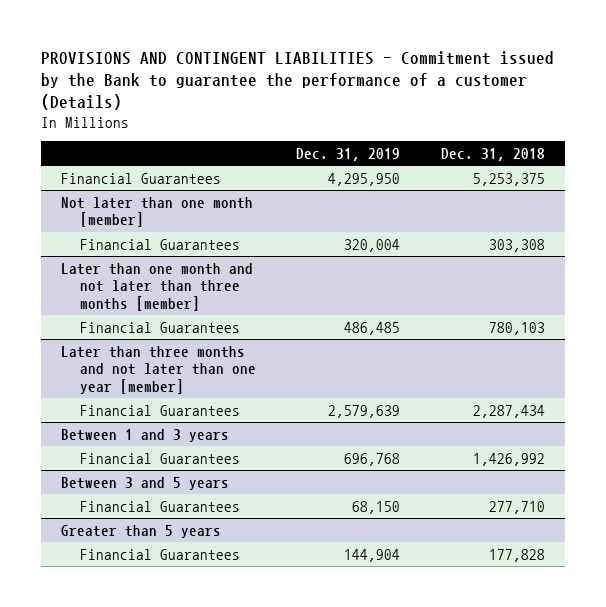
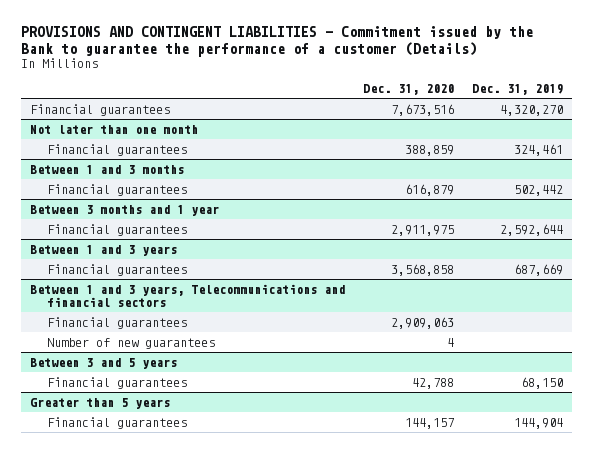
[440,147,545,161] Dec. 31, 2018 -> none
none -> [362,84,454,96] Dec. 31, 2020
[60,172,221,184] Financial Guarantees -> [29,103,170,116] Financial guarantees
[328,172,401,186] 4,295,950 -> [499,104,563,116] 4,320,270
[60,196,253,228] Not later than one month [member] -> [29,124,198,134] Not later than one month
[79,238,240,250] Financial Guarantees -> [46,143,187,156] Financial guarantees
[344,238,401,252] 320,004 -> [513,143,563,156] 324,461
[60,262,253,311] Later than one month and not later than three months [member] -> [29,164,184,174] Between 1 and 3 months
[79,321,240,333] Financial Guarantees -> [46,183,187,196] Financial guarantees
[344,321,401,335] 486,485 -> [513,184,563,196] 502,442
[60,345,256,394] Later than three months and not later than one year [member] -> [29,204,219,216] Between 3 months and 1 year
[79,404,240,416] Financial Guarantees -> [46,223,187,236] Financial guarantees
[328,404,401,418] 2,579,639 -> [499,223,563,236] 2,592,644
[79,452,240,464] Financial Guarantees -> [46,263,187,276] Financial guarantees
[344,452,401,466] 696,768 -> [513,263,563,276] 687,669
none -> [29,283,345,307] Between 1 and 3 years, Telecommunications and financial sectors
none -> [46,316,187,329] Financial guarantees
none -> [46,337,215,349] Number of new guarantees
[79,500,240,512] Financial Guarantees -> [46,376,187,389] Financial guarantees
[79,548,240,560] Financial Guarantees -> [46,416,187,429] Financial guarantees

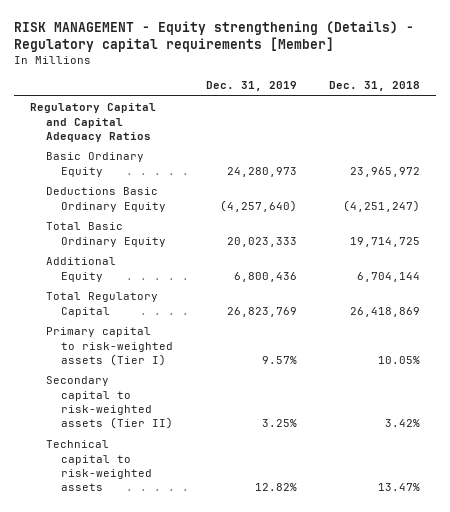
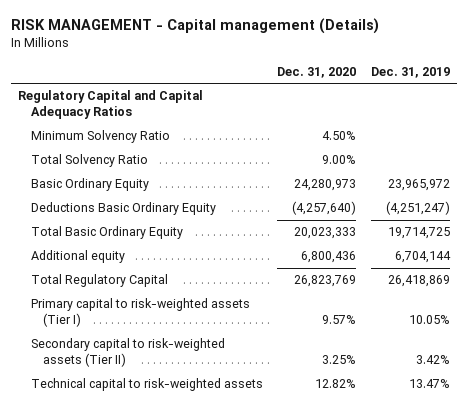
[14,20,415,52] RISK MANAGEMENT - Equity strengthening (Details) - Regulatory capital requirements [Member] -> [10,17,379,34] RISK MANAGEMENT - Capital management (Details)
[328,81,420,92] Dec. 31, 2018 -> none
none -> [277,66,357,78] Dec. 31, 2020
none -> [30,130,170,144] Minimum Solvency Ratio
none -> [30,154,148,168] Total Solvency Ratio
[226,166,297,177] 24,280,973 -> [387,179,450,192] 23,965,972
[219,199,297,212] (4,257,640) -> [385,201,450,216] (4,251,247)
[226,236,297,247] 20,023,333 -> [387,227,450,240] 19,714,725
[45,257,116,282] Additional Equity -> [30,250,125,264] Additional equity
[233,271,297,282] 6,800,436 -> [394,251,451,264] 6,704,144
[226,306,297,317] 26,823,769 -> [387,275,450,288] 26,418,869
[261,356,297,365] 9.57% -> [408,314,450,324] 10.05%
[261,419,297,428] 3.25% -> [415,354,450,364] 3.42%
[254,483,297,492] 12.82% -> [408,379,450,389] 13.47%

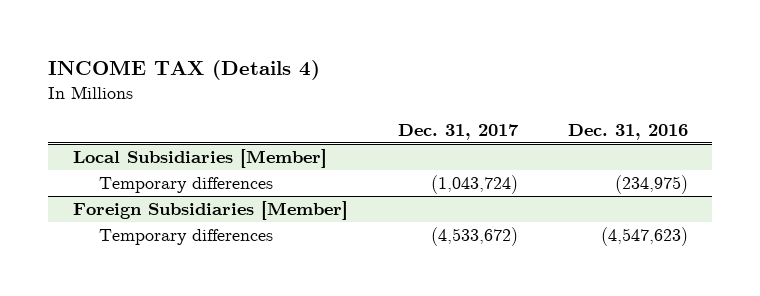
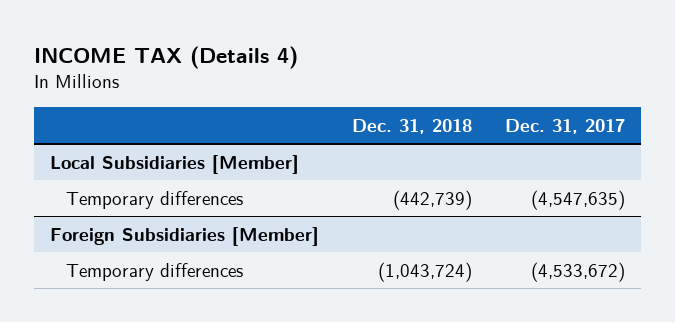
[567,123,688,140] Dec. 31, 2016 -> none
none -> [352,118,473,134] Dec. 31, 2018
[430,175,518,195] (1,043,724) -> [531,189,626,210] (4,547,635)

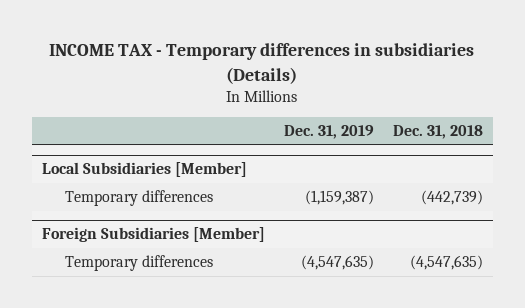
[33,46,298,70] INCOME TAX (Details 4) -> [49,43,475,84] INCOME TAX - Temporary differences in subsidiaries (Details)
[505,118,626,134] Dec. 31, 2017 -> none
none -> [283,125,374,140] Dec. 31, 2019
[378,261,473,282] (1,043,724) -> [410,255,484,271] (4,547,635)

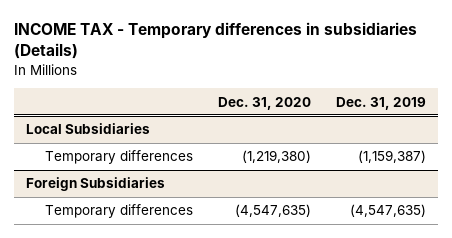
[393,125,484,140] Dec. 31, 2018 -> none
none -> [218,96,312,110] Dec. 31, 2020
[41,162,247,178] Local Subsidiaries [Member] -> [26,123,151,135] Local Subsidiaries
[41,227,265,243] Foreign Subsidiaries [Member] -> [26,177,166,192] Foreign Subsidiaries

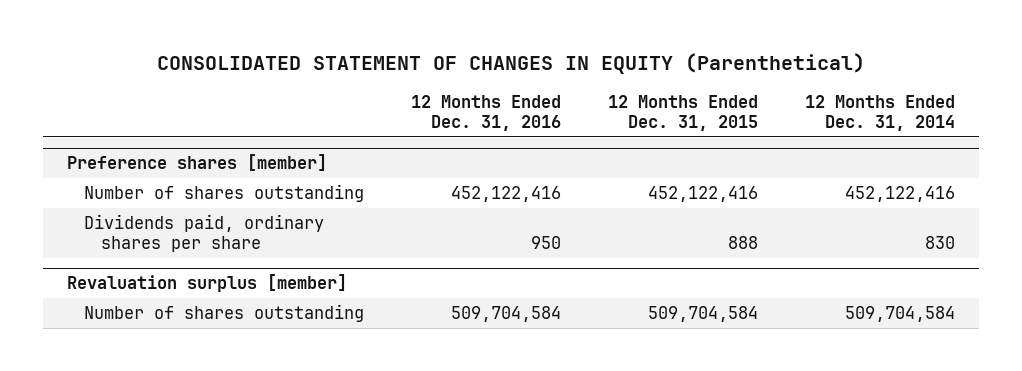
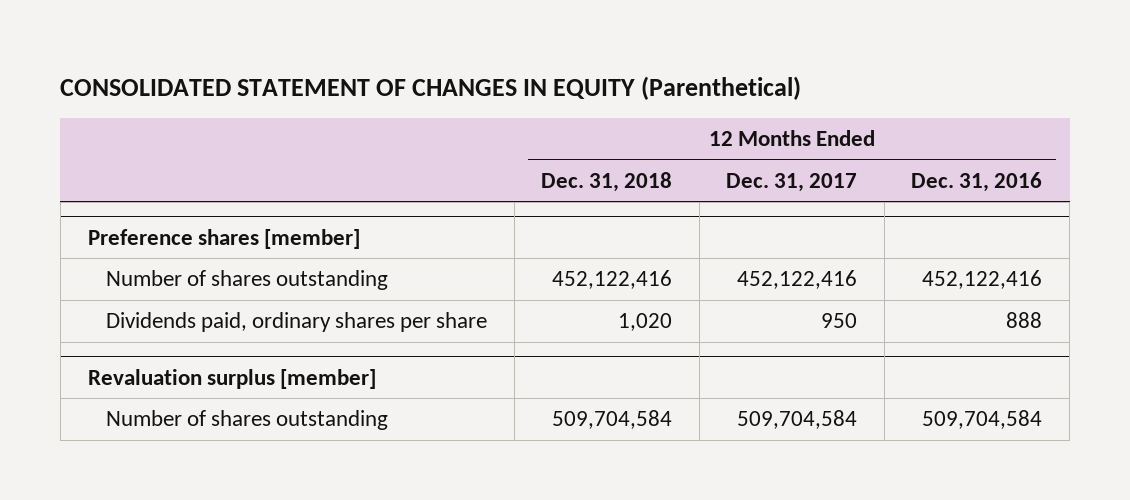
[608,94,759,131] 12 Months Ended Dec. 31, 2015 -> none
[805,94,956,131] 12 Months Ended Dec. 31, 2014 -> none
none -> [541,171,673,192] Dec. 31, 2018
none -> [726,172,858,192] Dec. 31, 2017
[530,236,561,250] 950 -> [1006,312,1043,329] 888

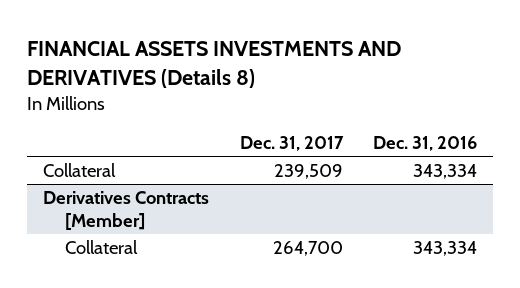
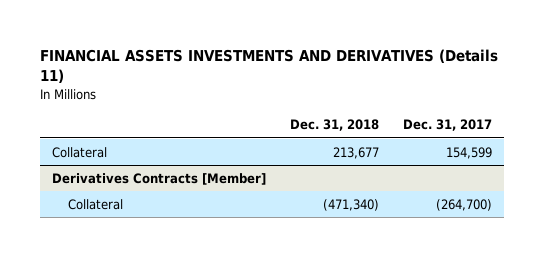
[27,41,402,89] FINANCIAL ASSETS INVESTMENTS AND DERIVATIVES (Details 8) -> [40,48,499,83] FINANCIAL ASSETS INVESTMENTS AND DERIVATIVES (Details 11)
[373,135,478,151] Dec. 31, 2016 -> none
none -> [290,119,380,132] Dec. 31, 2018
[273,164,343,180] 239,509 -> [445,146,492,159] 154,599
[272,241,343,257] 264,700 -> [435,198,492,211] (264,700)

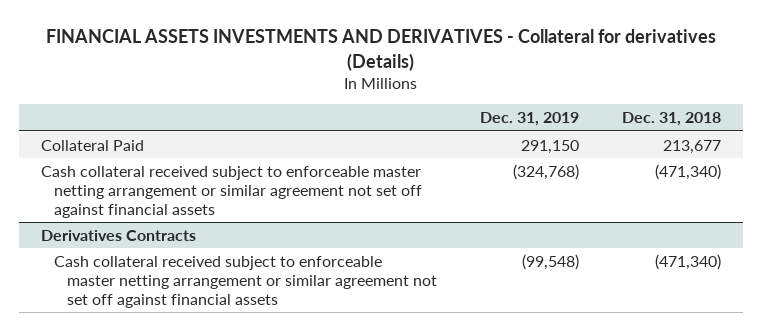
[40,48,499,83] FINANCIAL ASSETS INVESTMENTS AND DERIVATIVES (Details 11) -> [45,29,716,71] FINANCIAL ASSETS INVESTMENTS AND DERIVATIVES - Collateral for derivatives (Details)
[402,119,492,132] Dec. 31, 2017 -> none
none -> [480,112,580,127] Dec. 31, 2019
[52,146,108,158] Collateral -> [40,139,144,151] Collateral Paid
none -> [40,165,422,218] Cash collateral received subject to enforceable master netting arrangement or similar agreement not set off against financial assets
[52,172,267,185] Derivatives Contracts [Member] -> [40,229,196,241] Derivatives Contracts
[68,198,124,210] Collateral -> [53,255,438,308] Cash collateral received subject to enforceable master netting arrangement or similar agreement not set off against financial assets

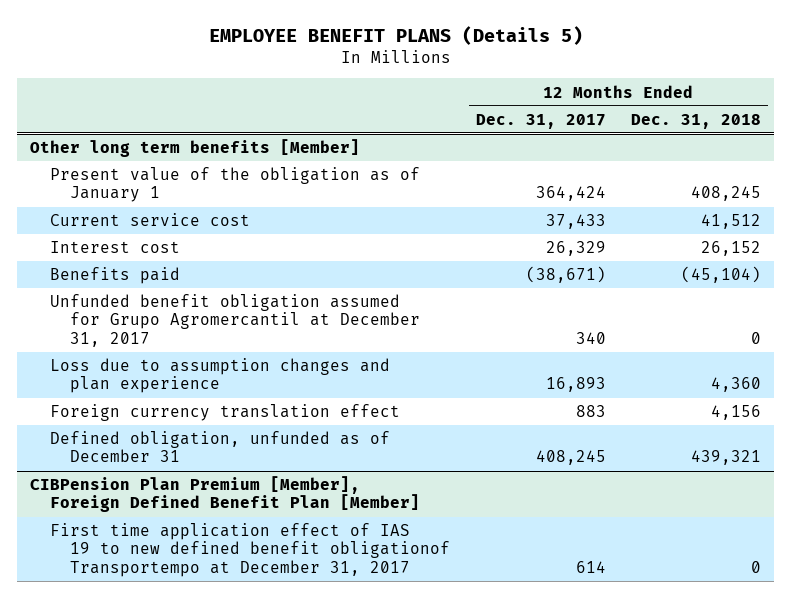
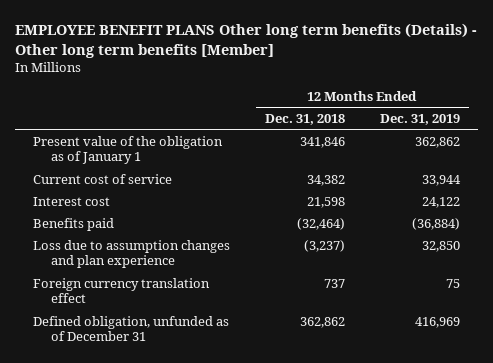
[208,25,583,45] EMPLOYEE BENEFIT PLANS (Details 5) -> [15,22,478,58] EMPLOYEE BENEFIT PLANS Other long term benefits (Details) - Other long term benefits [Member]
[475,113,606,129] Dec. 31, 2017 -> none
none -> [380,113,461,125] Dec. 31, 2019
[30,139,361,158] Other long term benefits [Member] -> none
[50,294,421,347] Unfunded benefit obligation assumed for Grupo Agromercantil at December 31, 2017 -> none
[30,476,421,513] CIBPension Plan Premium [Member], Foreign Defined Benefit Plan [Member] -> none
[50,523,451,577] First time application effect of IAS 19 to new defined benefit obligationof Transportempo at December 31, 2017 -> none
[691,186,762,202] 408,245 -> [299,136,345,148] 341,846
[50,213,251,227] Current service cost -> [32,173,172,184] Current cost of service
[701,214,762,230] 41,512 -> [306,174,345,186] 34,382
[701,241,762,257] 26,152 -> [306,196,345,208] 21,598
[681,266,762,284] (45,104) -> [296,217,345,230] (32,464)
[711,377,762,393] 4,360 -> [303,239,345,252] (3,237)
[711,405,762,421] 4,156 -> [323,278,345,288] 737
[691,450,762,466] 439,321 -> [299,316,345,328] 362,862

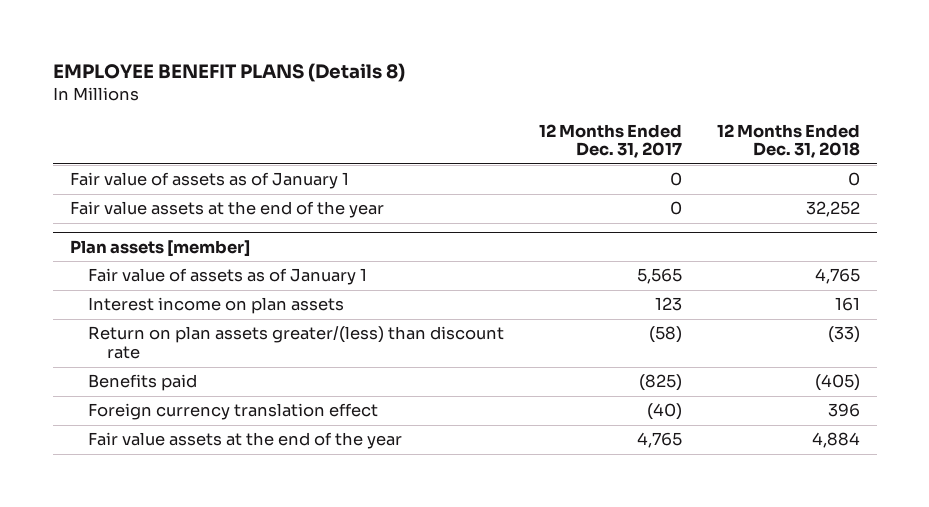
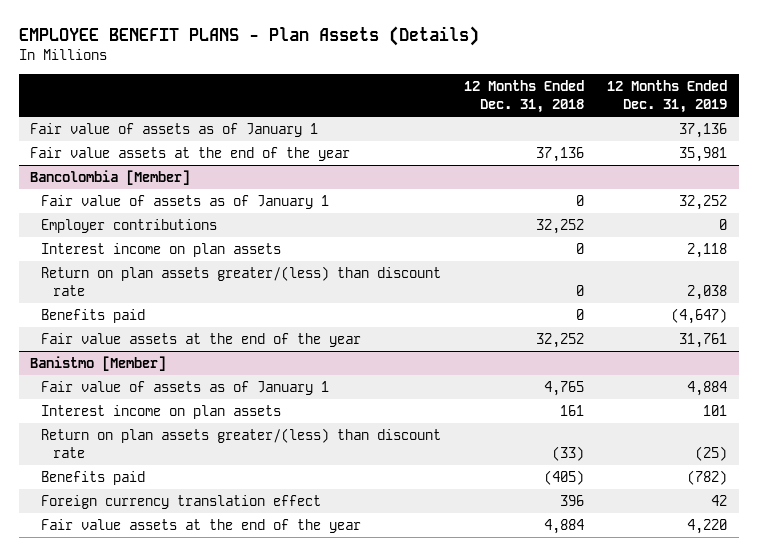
[52,62,405,82] EMPLOYEE BENEFIT PLANS (Details 8) -> [18,25,479,46] EMPLOYEE BENEFIT PLANS - Plan Assets (Details)
[539,123,683,159] 12 Months Ended Dec. 31, 2017 -> none
none -> [607,80,728,113] 12 Months Ended Dec. 31, 2019
none -> [30,123,319,138] Fair value of assets as of January 1
none -> [30,147,351,162] Fair value assets at the end of the year
none -> [30,170,191,186] Bancolombia [Member]
none -> [41,219,218,234] Employer contributions
none -> [41,243,282,258] Interest income on plan assets
none -> [41,266,442,297] Return on plan assets greater/(less) than discount rate
none -> [41,309,146,324] Benefits paid
[69,239,250,257] Plan assets [member] -> none
none -> [30,356,167,372] Banistmo [Member]

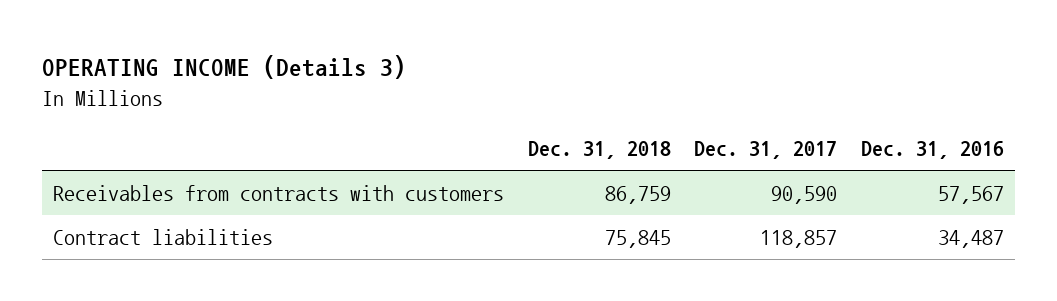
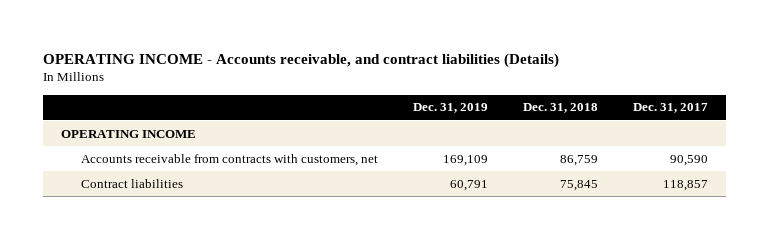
[41,55,406,80] OPERATING INCOME (Details 3) -> [43,52,560,68] OPERATING INCOME - Accounts receivable, and contract liabilities (Details)
[860,141,1004,160] Dec. 31, 2016 -> none
none -> [412,103,488,114] Dec. 31, 2019
none -> [60,129,196,138] OPERATING INCOME
[53,184,505,201] Receivables from contracts with customers -> [80,153,378,166] Accounts receivable from contracts with customers, net

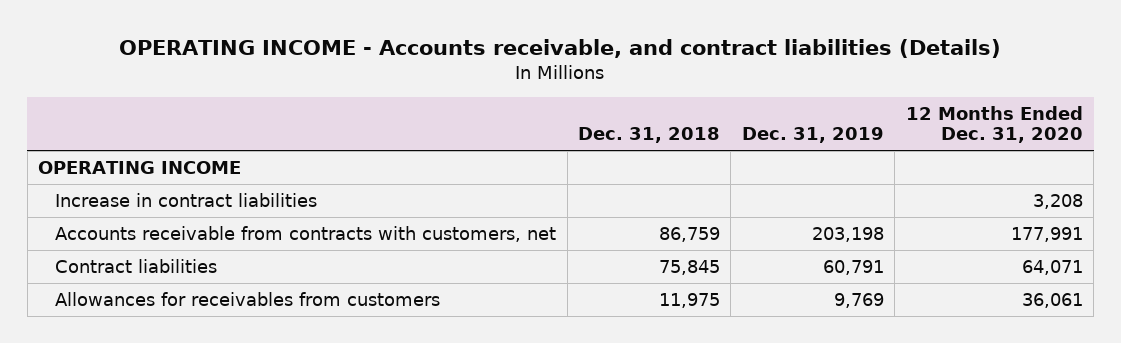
[633,103,709,114] Dec. 31, 2017 -> none
none -> [905,105,1083,144] 12 Months Ended Dec. 31, 2020
none -> [55,192,318,207] Increase in contract liabilities
[442,154,488,166] 169,109 -> [811,226,884,242] 203,198
none -> [55,291,441,306] Allowances for receivables from customers

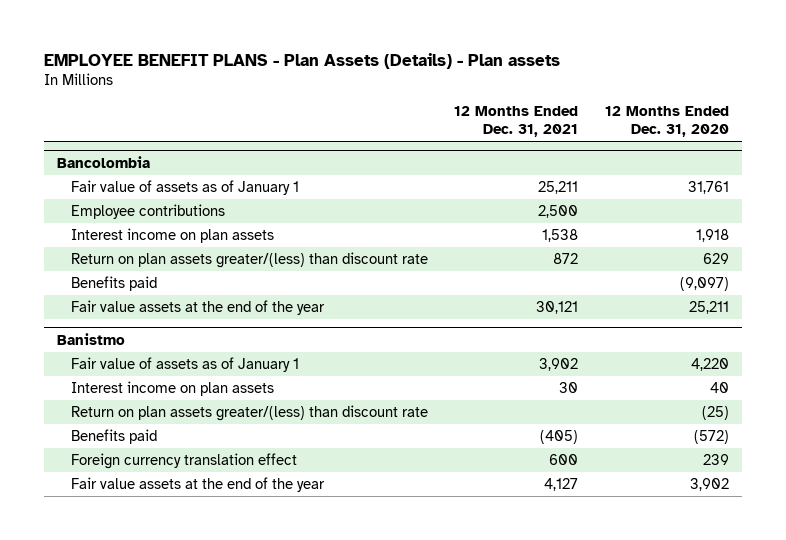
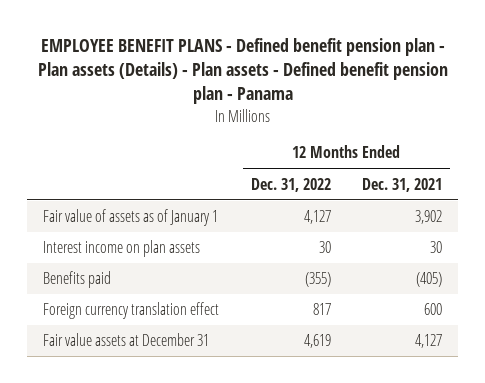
[43,52,560,69] EMPLOYEE BENEFIT PLANS - Plan Assets (Details) - Plan assets -> [37,37,448,105] EMPLOYEE BENEFIT PLANS - Defined benefit pension plan - Plan assets (Details) - Plan assets - Defined benefit pension plan - Panama
[604,106,729,137] 12 Months Ended Dec. 31, 2020 -> none
none -> [250,177,331,192] Dec. 31, 2022
[57,155,151,168] Bancolombia -> none
[70,180,299,196] Fair value of assets as of January 1 -> none
[70,204,225,220] Employee contributions -> none
[70,228,274,244] Interest income on plan assets -> none
[70,252,428,269] Return on plan assets greater/(less) than discount rate -> none
[70,276,157,292] Benefits paid -> none
[70,300,325,316] Fair value assets at the end of the year -> none
[57,332,126,345] Banistmo -> none
[70,405,428,422] Return on plan assets greater/(less) than discount rate -> none
[70,477,325,493] Fair value assets at the end of the year -> [43,333,210,347] Fair value assets at December 31

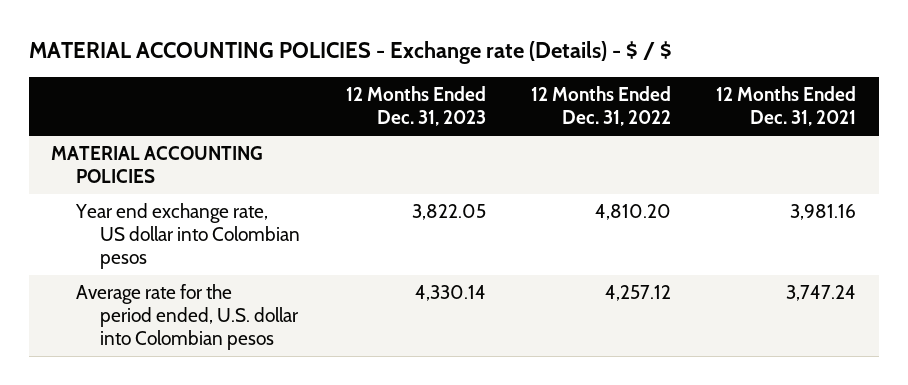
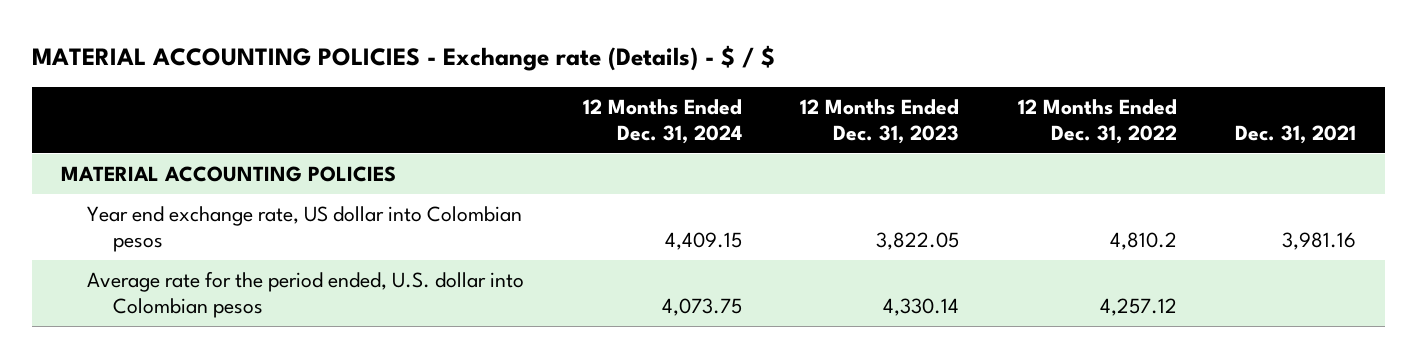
[716,86,857,127] 12 Months Ended Dec. 31, 2021 -> none
none -> [582,99,742,144] 12 Months Ended Dec. 31, 2024
none -> [1235,124,1357,144] Dec. 31, 2021
[595,203,672,220] 4,810.20 -> [1109,231,1177,250] 4,810.2

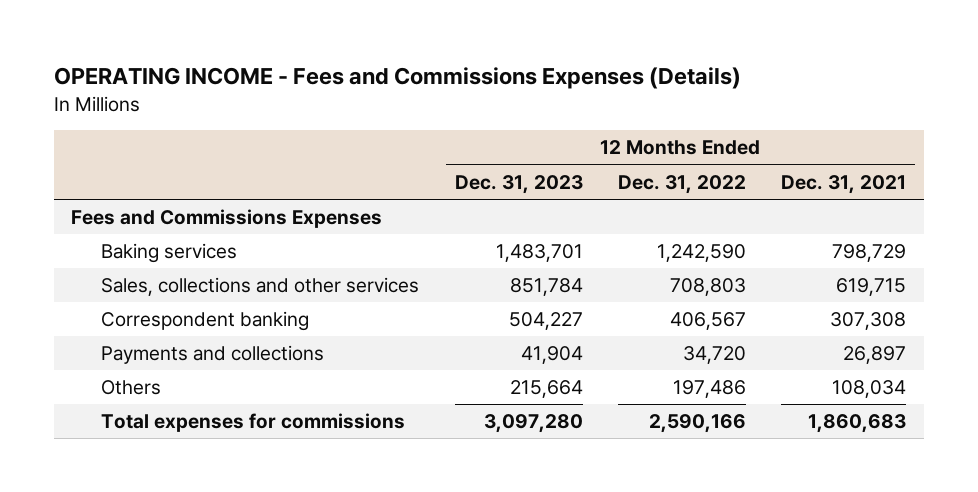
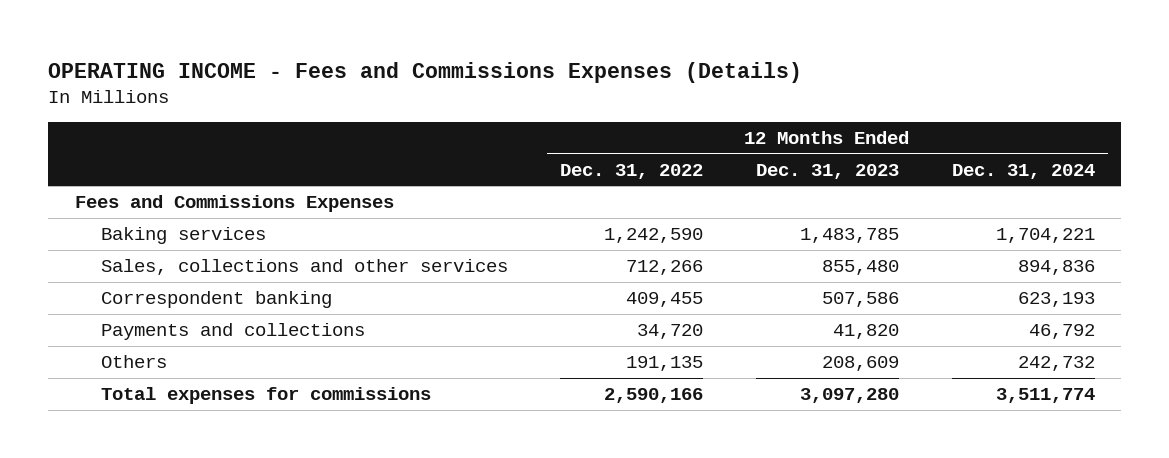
[781,174,907,194] Dec. 31, 2021 -> none
none -> [951,163,1095,179] Dec. 31, 2024
[495,244,583,263] 1,483,701 -> [799,228,899,244] 1,483,785
[509,278,583,297] 851,784 -> [821,260,899,276] 855,480
[669,278,746,297] 708,803 -> [626,260,704,276] 712,266
[508,312,583,331] 504,227 -> [821,292,899,308] 507,586
[669,312,746,331] 406,567 -> [626,292,704,308] 409,455
[520,346,583,365] 41,904 -> [832,324,899,340] 41,820
[509,380,583,399] 215,664 -> [821,356,899,372] 208,609
[672,380,746,399] 197,486 -> [626,356,704,372] 191,135

